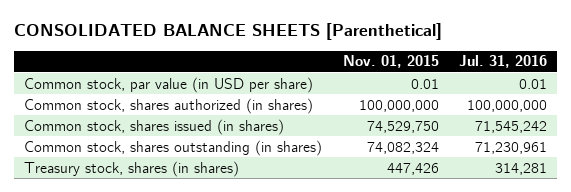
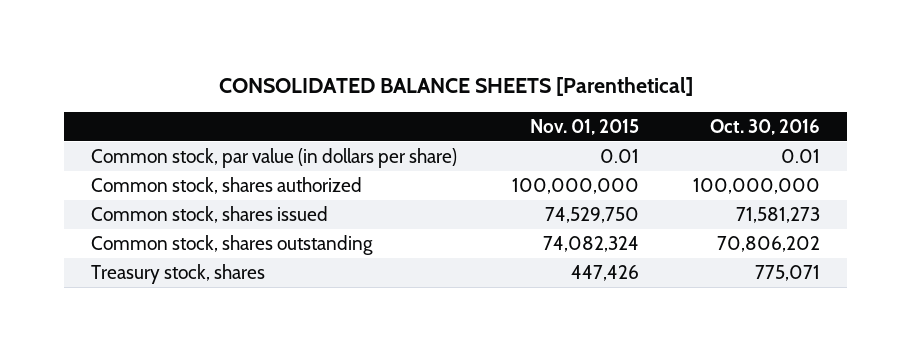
[459,55,548,69] Jul. 31, 2016 -> none
none -> [709,119,820,136] Oct. 30, 2016
[23,76,313,93] Common stock, par value (in USD per share) -> [91,147,458,168] Common stock, par value (in dollars per share)
[23,97,313,114] Common stock, shares authorized (in shares) -> [91,176,363,194] Common stock, shares authorized
[23,118,284,135] Common stock, shares issued (in shares) -> [91,205,329,223] Common stock, shares issued
[23,139,322,156] Common stock, shares outstanding (in shares) -> [91,234,374,255] Common stock, shares outstanding
[23,160,239,177] Treasury stock, shares (in shares) -> [91,263,266,284] Treasury stock, shares

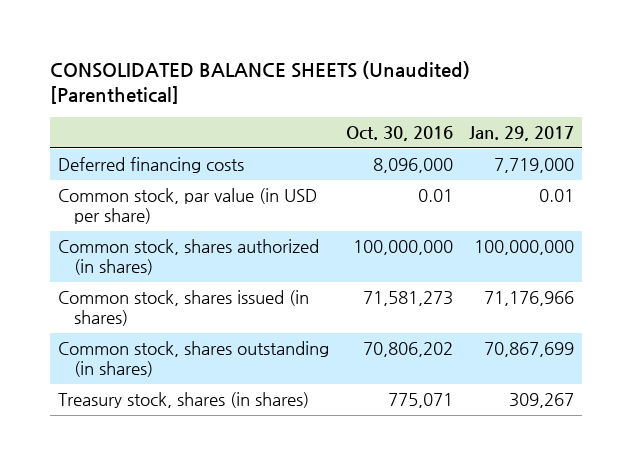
[218,77,693,97] CONSOLIDATED BALANCE SHEETS [Parenthetical] -> [50,60,471,104] CONSOLIDATED BALANCE SHEETS (Unaudited) [Parenthetical]
[529,119,639,136] Nov. 01, 2015 -> none
none -> [469,126,575,142] Jan. 29, 2017
none -> [58,156,245,173] Deferred financing costs
[91,147,458,168] Common stock, par value (in dollars per share) -> [58,187,318,225] Common stock, par value (in USD per share)
[91,176,363,194] Common stock, shares authorized -> [58,238,320,276] Common stock, shares authorized (in shares)
[91,205,329,223] Common stock, shares issued -> [58,289,310,327] Common stock, shares issued (in shares)
[91,234,374,255] Common stock, shares outstanding -> [58,340,330,378] Common stock, shares outstanding (in shares)
[91,263,266,284] Treasury stock, shares -> [58,391,310,408] Treasury stock, shares (in shares)

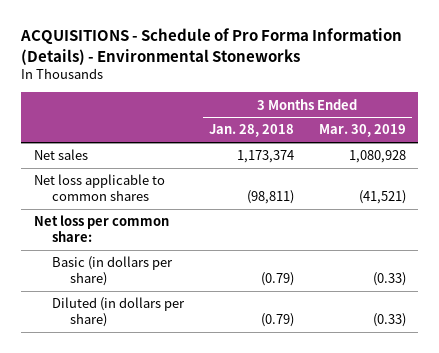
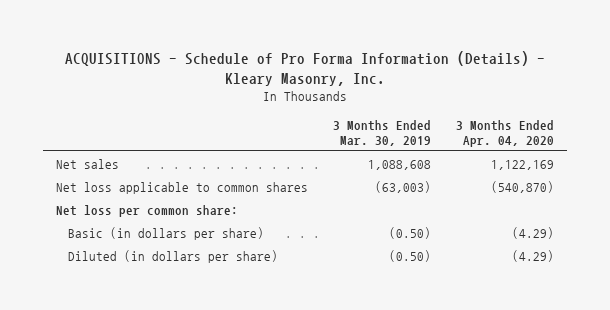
[20,28,403,65] ACQUISITIONS - Schedule of Pro Forma Information (Details) - Environmental Stoneworks -> [64,50,545,86] ACQUISITIONS - Schedule of Pro Forma Information (Details) - Kleary Masonry, Inc.
[208,124,294,138] Jan. 28, 2018 -> none
none -> [456,119,555,147] 3 Months Ended Apr. 04, 2020
[348,150,406,164] 1,080,928 -> [367,159,431,170] 1,088,608
[358,189,406,204] (41,521) -> [374,180,431,193] (63,003)
[372,271,406,286] (0.33) -> [388,226,431,239] (0.50)
[372,312,406,327] (0.33) -> [388,249,431,262] (0.50)

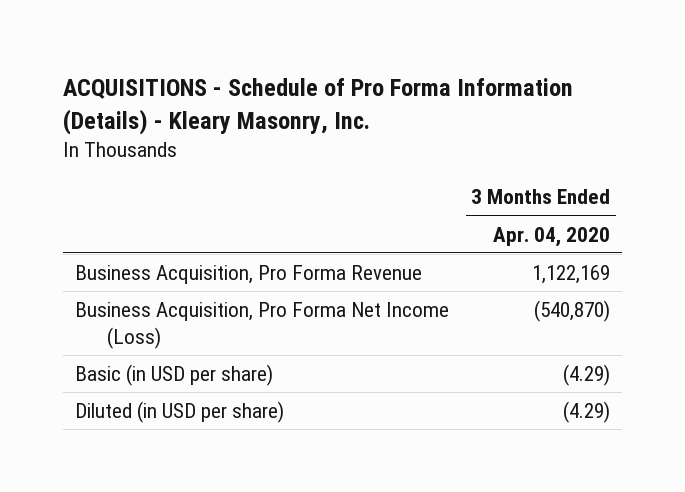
[332,119,431,146] 3 Months Ended Mar. 30, 2019 -> none
[55,204,238,217] Net loss per common share: -> none
[55,158,119,169] Net sales -> [74,265,422,285] Business Acquisition, Pro Forma Revenue
[55,181,308,194] Net loss applicable to common shares -> [74,302,449,350] Business Acquisition, Pro Forma Net Income (Loss)
[68,226,265,240] Basic (in dollars per share) -> [74,364,273,387] Basic (in USD per share)
[68,249,279,263] Diluted (in dollars per share) -> [74,401,284,424] Diluted (in USD per share)

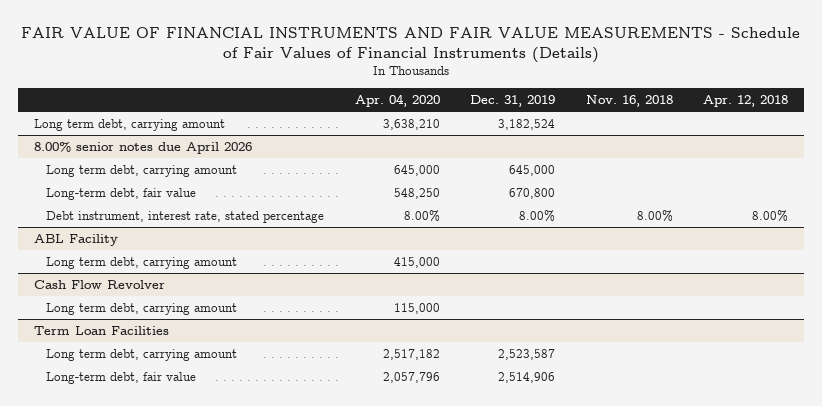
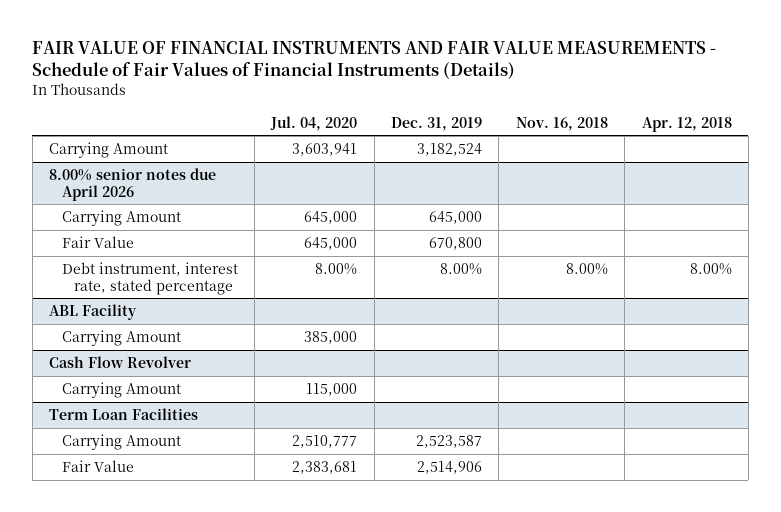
[354,94,440,108] Apr. 04, 2020 -> none
none -> [270,115,358,131] Jul. 04, 2020
[33,118,225,131] Long term debt, carrying amount -> [49,141,169,158] Carrying Amount
[46,164,238,177] Long term debt, carrying amount -> [61,209,181,226] Carrying Amount
[46,187,197,200] Long-term debt, fair value -> [61,235,134,248] Fair Value
[46,256,238,269] Long term debt, carrying amount -> [61,329,181,346] Carrying Amount
[46,302,238,315] Long term debt, carrying amount -> [61,381,181,398] Carrying Amount
[46,348,238,361] Long term debt, carrying amount -> [61,433,181,450] Carrying Amount
[46,371,197,384] Long-term debt, fair value -> [61,459,134,472] Fair Value

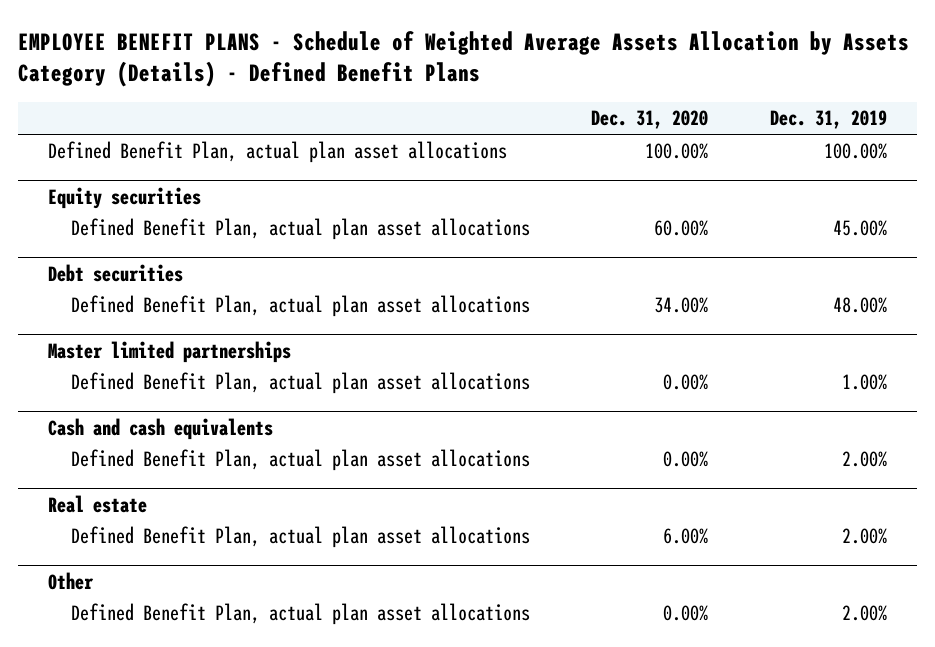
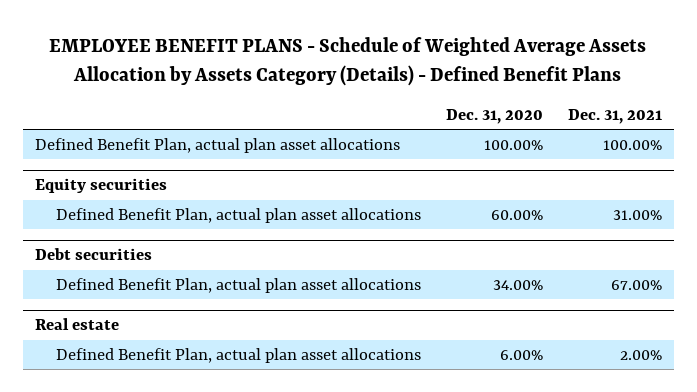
[769,110,887,130] Dec. 31, 2019 -> none
none -> [567,109,662,125] Dec. 31, 2021
[48,340,292,363] Master limited partnerships -> none
[70,372,530,395] Defined Benefit Plan, actual plan asset allocations -> none
[48,417,274,440] Cash and cash equivalents -> none
[70,449,530,472] Defined Benefit Plan, actual plan asset allocations -> none
[48,571,95,590] Other -> none
[70,603,530,626] Defined Benefit Plan, actual plan asset allocations -> none

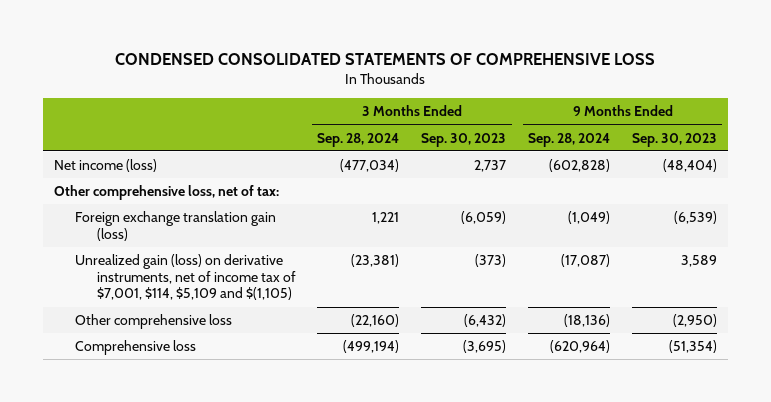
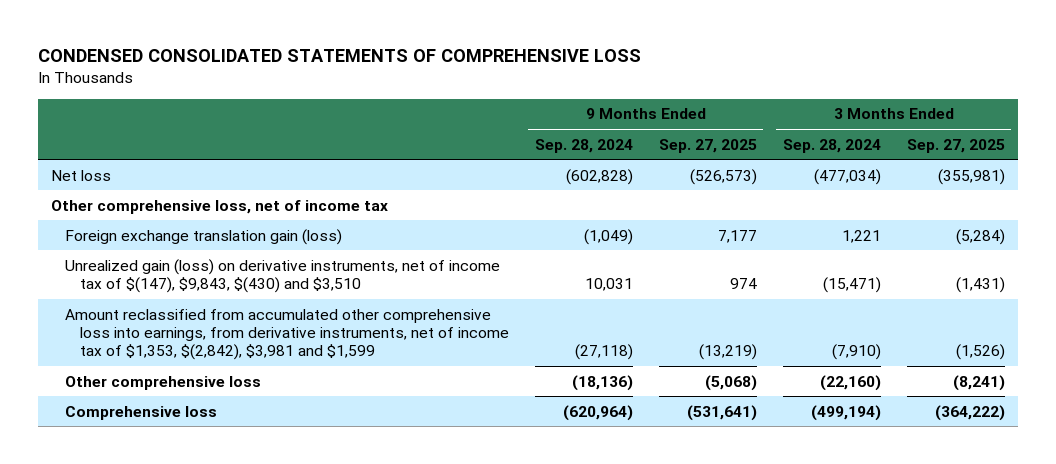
[421,132,507,147] Sep. 30, 2023 -> none
[631,132,717,147] Sep. 30, 2023 -> none
none -> [658,138,757,153] Sep. 27, 2025
none -> [906,138,1005,153] Sep. 27, 2025
[53,159,157,173] Net income (loss) -> [50,169,111,181] Net loss
[53,185,279,201] Other comprehensive loss, net of tax: -> [50,199,388,214] Other comprehensive loss, net of income tax
[75,254,296,301] Unrealized gain (loss) on derivative instruments, net of income tax of $7,001, $114, $5,109 and $(1,105) -> [65,258,501,293] Unrealized gain (loss) on derivative instruments, net of income tax of $(147), $9,843, $(430) and $3,510
[351,254,400,268] (23,381) -> [822,276,881,293] (15,471)
[561,254,611,268] (17,087) -> [584,277,633,291] 10,031
none -> [65,308,509,361] Amount reclassified from accumulated other comprehensive loss into earnings, from derivative instruments, net of income tax of $1,353, $(2,842), $3,981 and $1,599

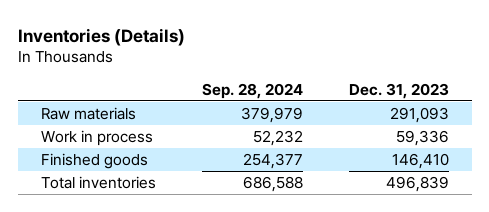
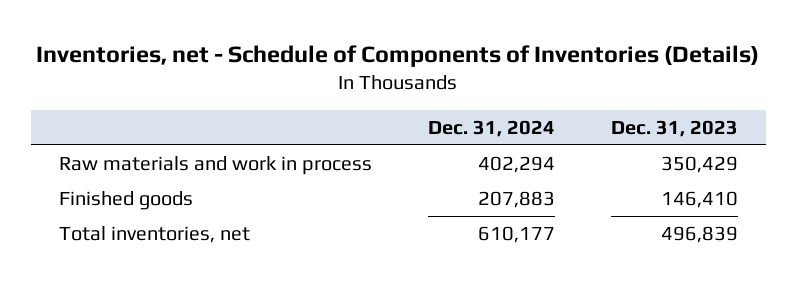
[17,27,185,46] Inventories (Details) -> [36,45,760,68] Inventories, net - Schedule of Components of Inventories (Details)
[201,82,303,99] Sep. 28, 2024 -> none
none -> [427,119,555,137] Dec. 31, 2024
[40,130,153,147] Work in process -> none
[40,107,136,121] Raw materials -> [58,156,372,176] Raw materials and work in process
[389,107,449,124] 291,093 -> [660,156,738,174] 350,429
[40,176,156,190] Total inventories -> [58,226,250,244] Total inventories, net

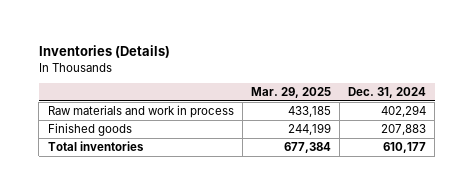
[36,45,760,68] Inventories, net - Schedule of Components of Inventories (Details) -> [38,45,170,59] Inventories (Details)
[610,119,738,137] Dec. 31, 2023 -> none
none -> [250,86,331,98] Mar. 29, 2025
[58,226,250,244] Total inventories, net -> [47,140,144,151] Total inventories

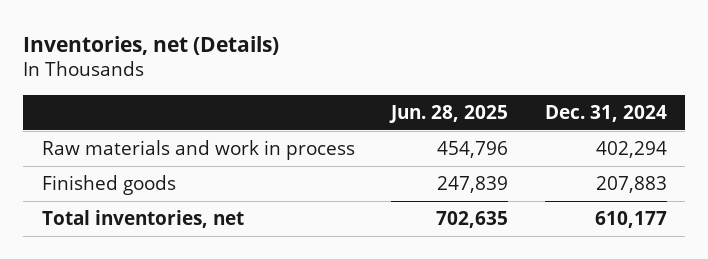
[38,45,170,59] Inventories (Details) -> [23,35,280,55] Inventories, net (Details)
[250,86,331,98] Mar. 29, 2025 -> none
none -> [389,104,509,123] Jun. 28, 2025
[47,140,144,151] Total inventories -> [41,209,244,228] Total inventories, net

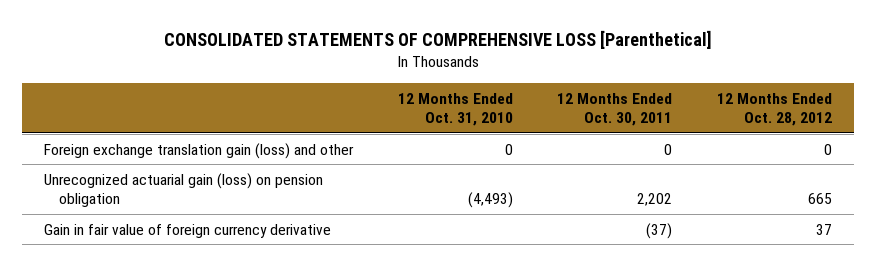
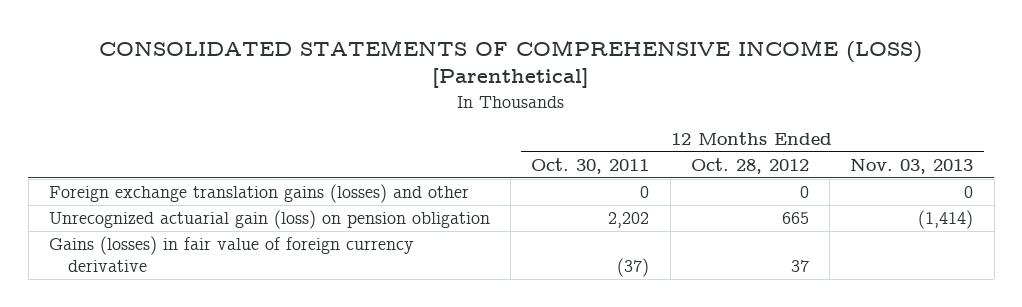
[163,30,712,50] CONSOLIDATED STATEMENTS OF COMPREHENSIVE LOSS [Parenthetical] -> [99,39,923,89] CONSOLIDATED STATEMENTS OF COMPREHENSIVE INCOME (LOSS) [Parenthetical]
[397,92,513,127] 12 Months Ended Oct. 31, 2010 -> none
none -> [850,157,974,174] Nov. 03, 2013
[44,142,355,159] Foreign exchange translation gain (loss) and other -> [48,184,469,204] Foreign exchange translation gains (losses) and other
[44,223,332,238] Gain in fair value of foreign currency derivative -> [48,236,414,272] Gains (losses) in fair value of foreign currency derivative

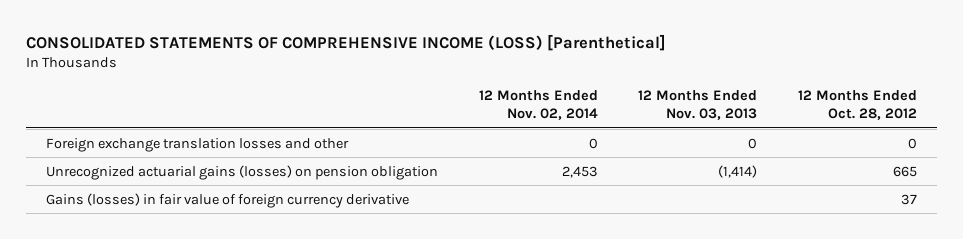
[531,157,650,174] Oct. 30, 2011 -> none
none -> [478,90,598,121] 12 Months Ended Nov. 02, 2014
[48,184,469,204] Foreign exchange translation gains (losses) and other -> [46,137,350,152] Foreign exchange translation losses and other
[48,210,490,230] Unrecognized actuarial gain (loss) on pension obligation -> [46,164,439,180] Unrecognized actuarial gains (losses) on pension obligation

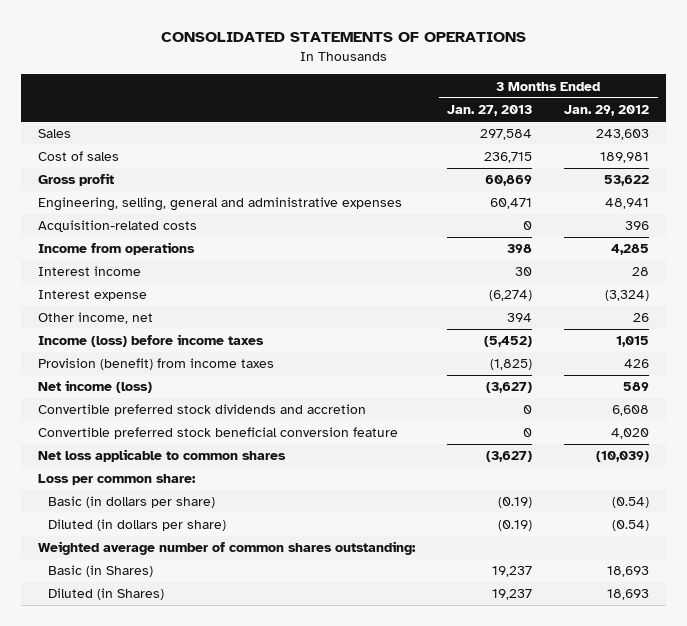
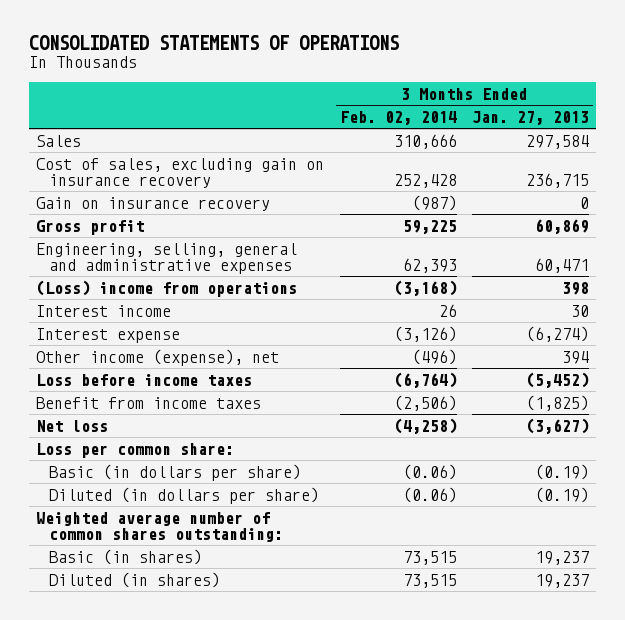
[564,105,650,117] Jan. 29, 2012 -> none
none -> [339,110,457,125] Feb. 02, 2014
[37,151,119,162] Cost of sales -> [36,157,325,188] Cost of sales, excluding gain on insurance recovery
none -> [36,196,271,211] Gain on insurance recovery
[37,220,197,233] Acquisition-related costs -> none
[37,242,195,256] Income from operations -> [36,279,298,297] (Loss) income from operations
[37,404,366,417] Convertible preferred stock dividends and accretion -> none
[37,427,398,440] Convertible preferred stock beneficial conversion feature -> none
[37,449,286,463] Net loss applicable to common shares -> none
[37,312,153,325] Other income, net -> [36,348,280,366] Other income (expense), net
[37,334,264,348] Income (loss) before income taxes -> [36,373,253,386] Loss before income taxes
[37,358,274,371] Provision (benefit) from income taxes -> [36,396,262,409] Benefit from income taxes
[37,380,152,394] Net income (loss) -> [36,419,109,432] Net loss
[47,565,153,578] Basic (in Shares) -> [48,548,202,565] Basic (in shares)
[47,588,164,601] Diluted (in Shares) -> [48,571,220,588] Diluted (in shares)

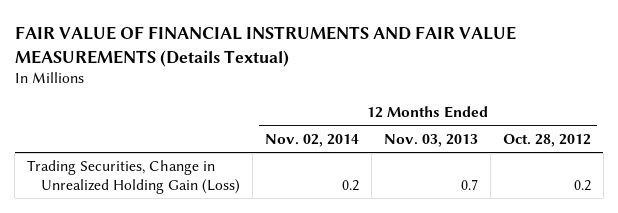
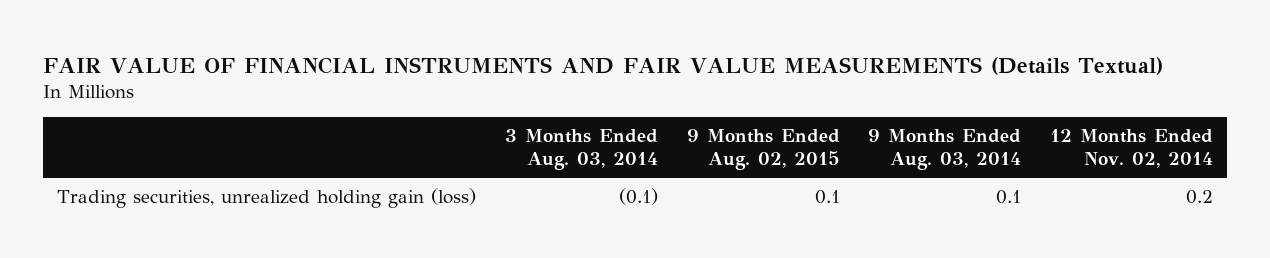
[384,133,479,147] Nov. 03, 2013 -> none
[502,133,591,147] Oct. 28, 2012 -> none
none -> [505,129,659,171] 3 Months Ended Aug. 03, 2014
none -> [686,129,840,171] 9 Months Ended Aug. 02, 2015
none -> [868,129,1022,171] 9 Months Ended Aug. 03, 2014
[27,160,241,194] Trading Securities, Change in Unrealized Holding Gain (Loss) -> [57,187,477,208] Trading securities, unrealized holding gain (loss)

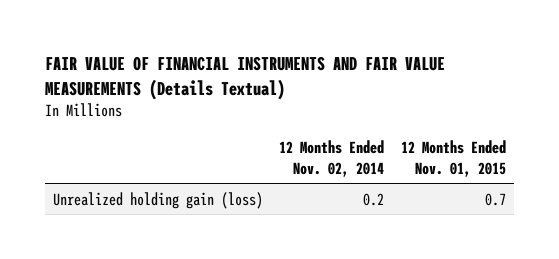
[505,129,659,171] 3 Months Ended Aug. 03, 2014 -> none
[686,129,840,171] 9 Months Ended Aug. 02, 2015 -> none
[868,129,1022,171] 9 Months Ended Aug. 03, 2014 -> none
none -> [400,139,506,177] 12 Months Ended Nov. 01, 2015
[57,187,477,208] Trading securities, unrealized holding gain (loss) -> [53,191,264,209] Unrealized holding gain (loss)

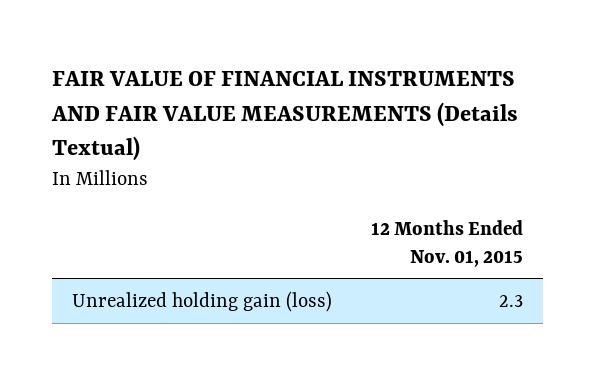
[279,139,385,177] 12 Months Ended Nov. 02, 2014 -> none
[484,192,506,206] 0.7 -> [499,295,524,308] 2.3

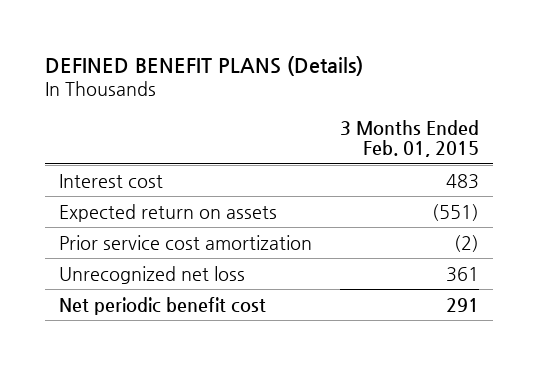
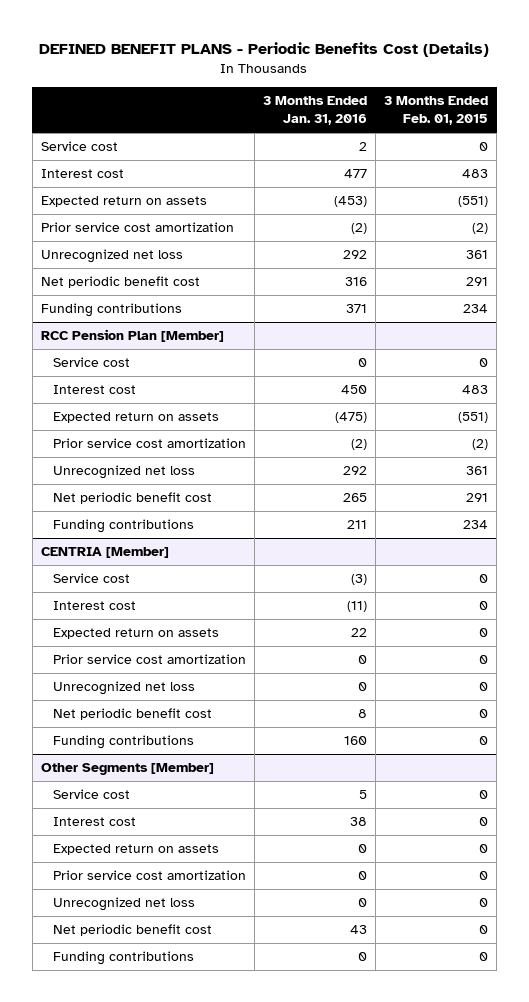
[45,55,364,76] DEFINED BENEFIT PLANS (Details) -> [39,41,490,57] DEFINED BENEFIT PLANS - Periodic Benefits Cost (Details)
none -> [262,96,367,126] 3 Months Ended Jan. 31, 2016
none -> [40,141,118,152] Service cost
none -> [40,303,182,318] Funding contributions
none -> [40,329,224,343] RCC Pension Plan [Member]
none -> [52,357,130,368] Service cost
none -> [52,385,136,395] Interest cost
none -> [52,412,219,424] Expected return on assets
none -> [52,438,246,449] Prior service cost amortization
none -> [52,465,195,480] Unrecognized net loss
none -> [52,492,212,505] Net periodic benefit cost
none -> [52,519,194,534] Funding contributions
none -> [40,547,169,559] CENTRIA [Member]
none -> [52,573,130,584] Service cost
none -> [52,601,136,611] Interest cost
none -> [52,628,219,640] Expected return on assets
none -> [52,654,246,665] Prior service cost amortization
none -> [52,681,195,696] Unrecognized net loss
none -> [52,708,212,721] Net periodic benefit cost
none -> [52,735,194,750] Funding contributions
none -> [40,763,214,776] Other Segments [Member]
none -> [52,789,130,800] Service cost
none -> [52,817,136,827] Interest cost
none -> [52,844,219,856] Expected return on assets
none -> [52,870,246,881] Prior service cost amortization
none -> [52,897,195,912] Unrecognized net loss
none -> [52,924,212,937] Net periodic benefit cost
none -> [52,951,194,966] Funding contributions

